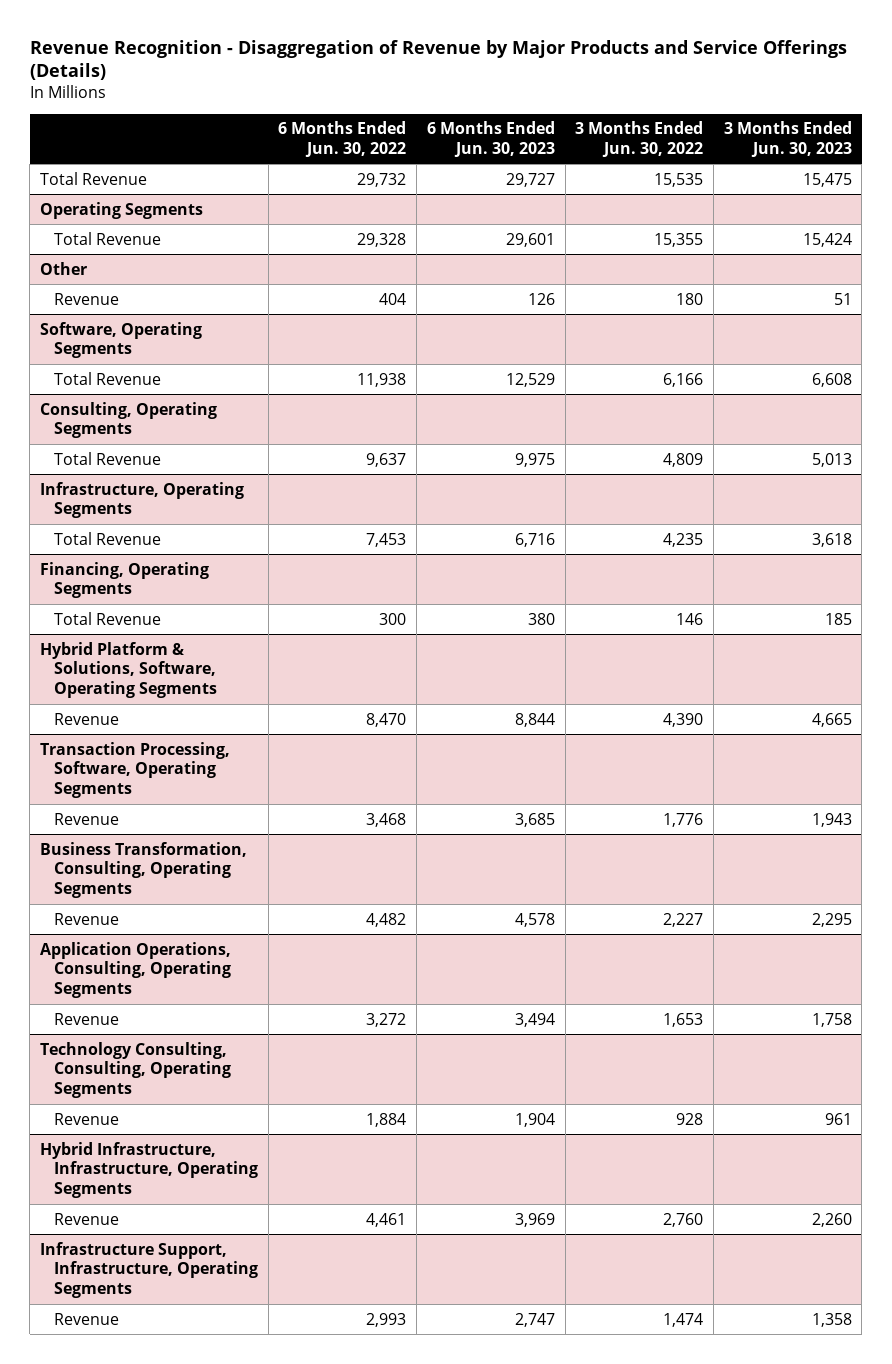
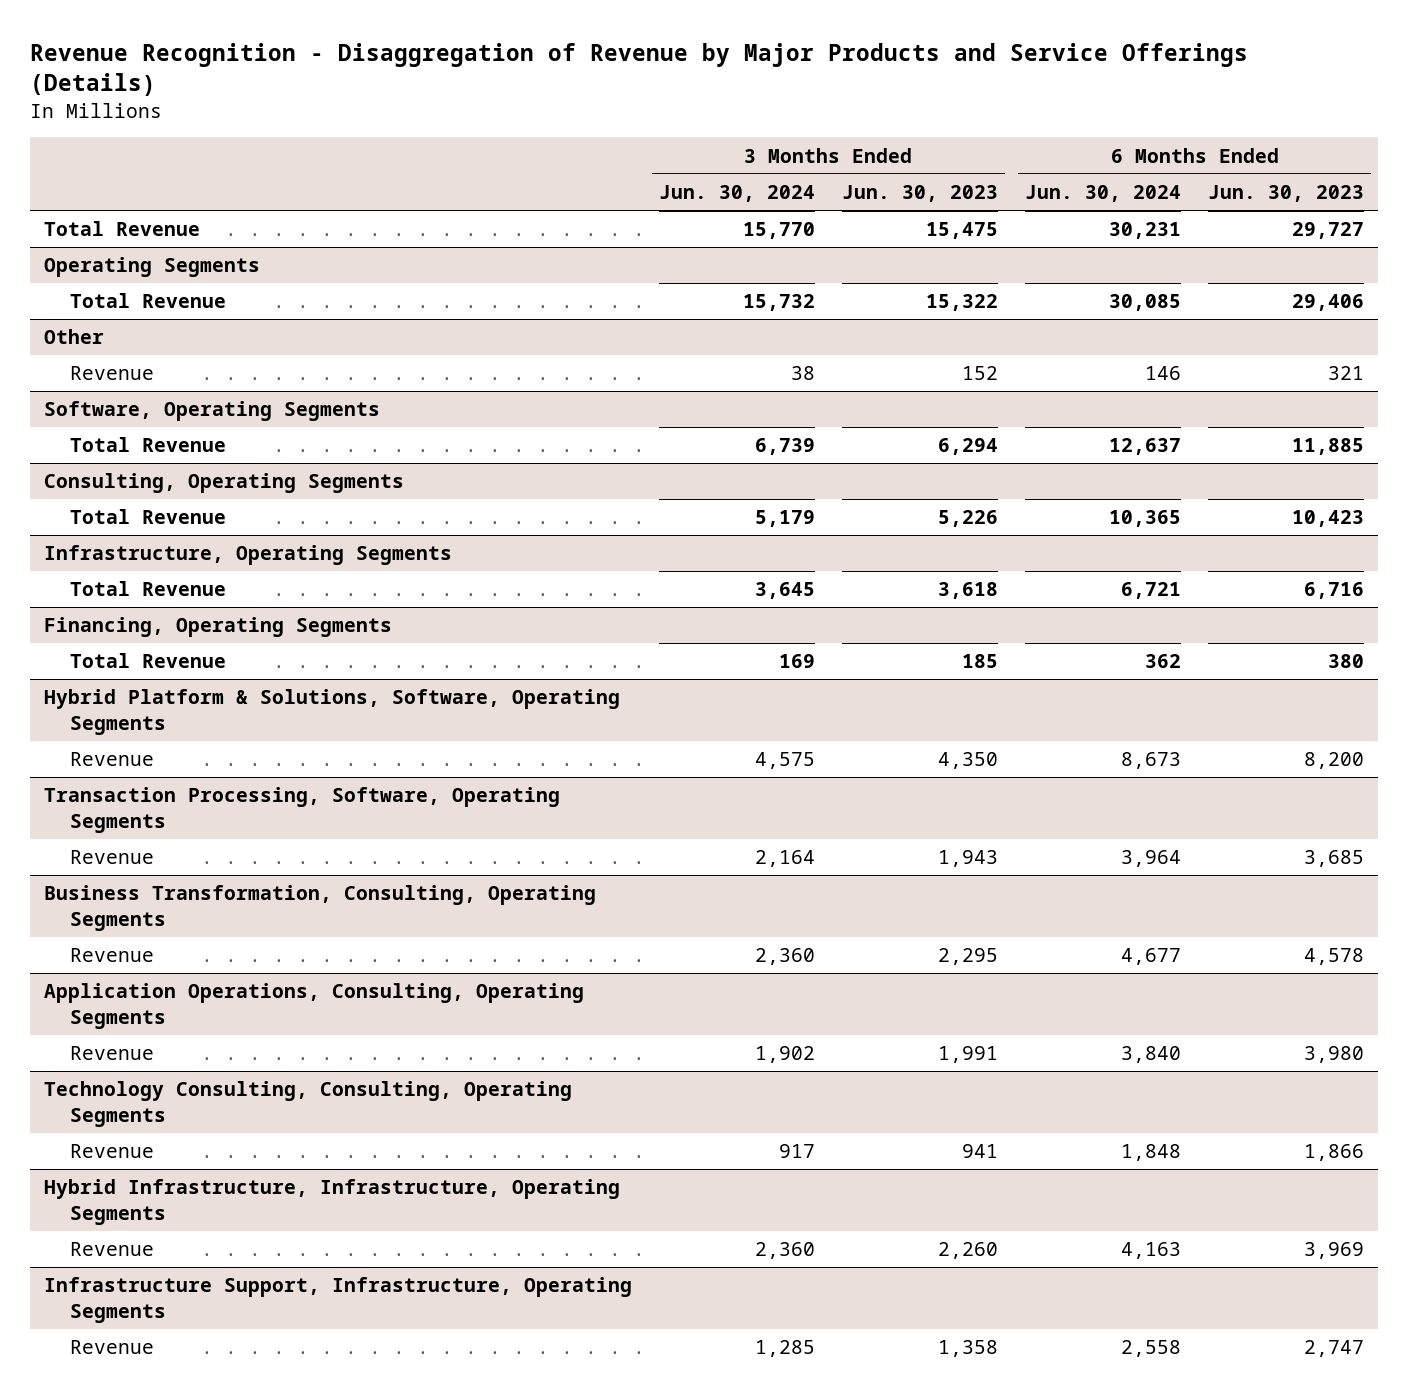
[278,121,407,157] 6 Months Ended Jun. 30, 2022 -> none
[575,121,704,157] 3 Months Ended Jun. 30, 2022 -> none
none -> [658,185,815,203] Jun. 30, 2024
none -> [1025,185,1182,203] Jun. 30, 2024
[505,232,555,247] 29,601 -> [1292,294,1365,312] 29,406
[802,232,852,247] 15,424 -> [925,294,998,312] 15,322
[527,292,555,305] 126 -> [1328,366,1365,381] 321
[833,292,852,305] 51 -> [961,366,998,381] 152
[505,372,555,387] 12,529 -> [1292,438,1365,456] 11,885
[811,372,852,387] 6,608 -> [937,438,998,456] 6,294
[514,452,555,467] 9,975 -> [1292,510,1365,528] 10,423
[811,452,852,467] 5,013 -> [937,510,998,528] 5,226
[514,712,555,727] 8,844 -> [1304,752,1365,770] 8,200
[811,712,852,727] 4,665 -> [937,752,998,770] 4,350
[514,1012,555,1027] 3,494 -> [1304,1046,1365,1064] 3,980
[811,1012,852,1027] 1,758 -> [937,1046,998,1064] 1,991
[514,1112,555,1127] 1,904 -> [1304,1144,1365,1162] 1,866
[824,1112,852,1125] 961 -> [961,1144,998,1159] 941

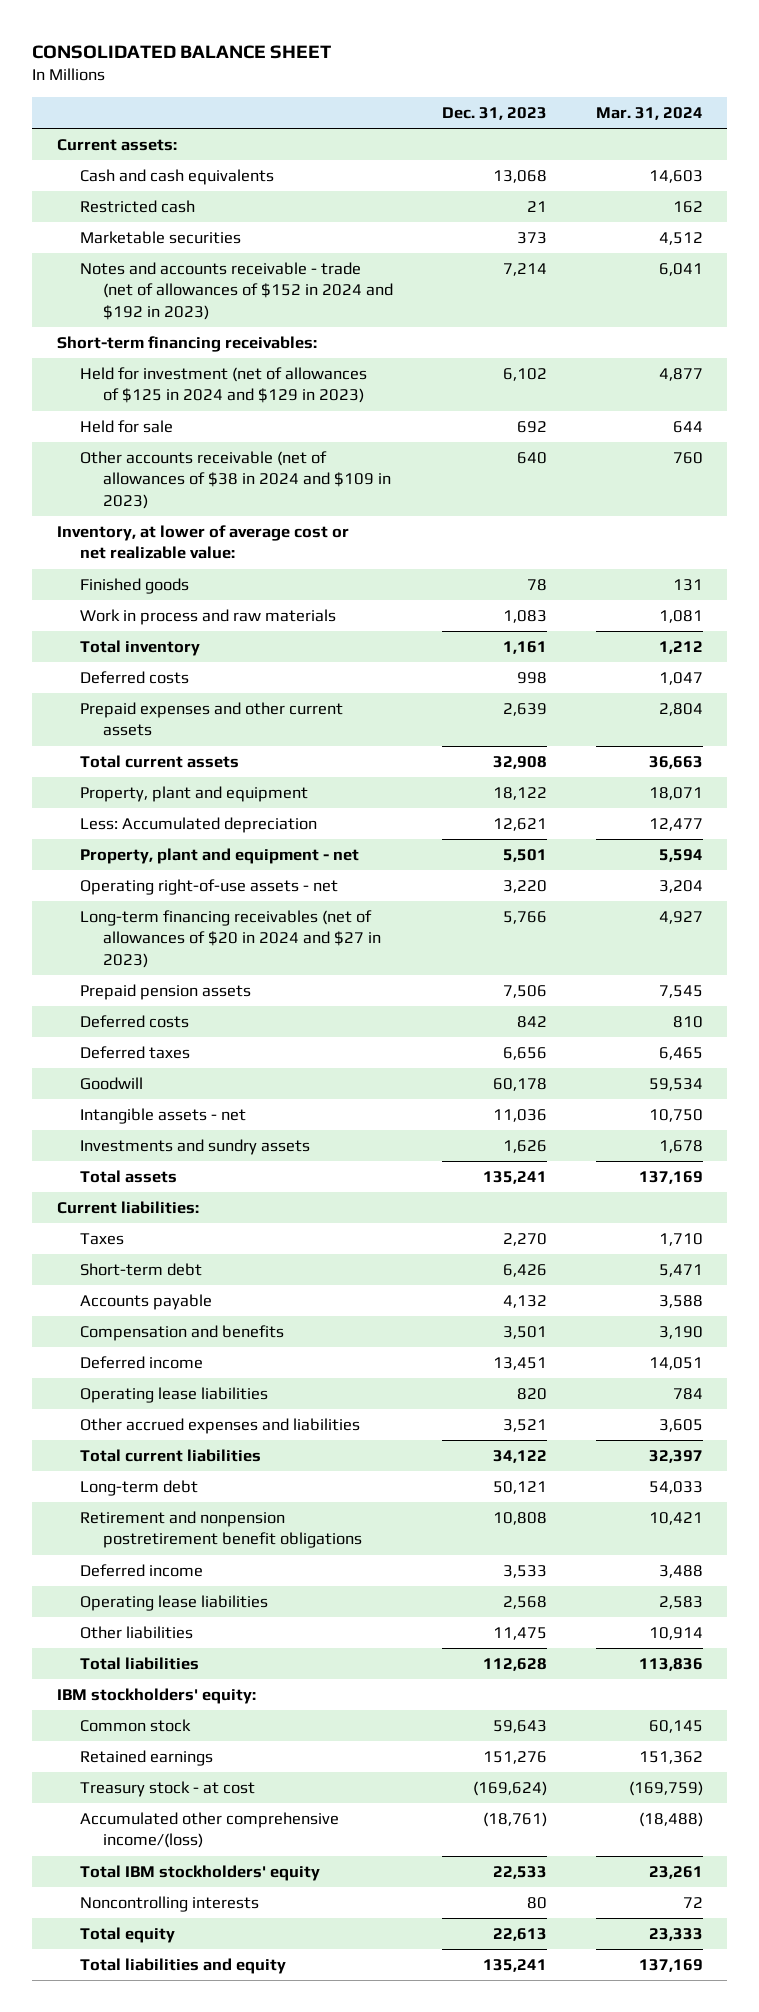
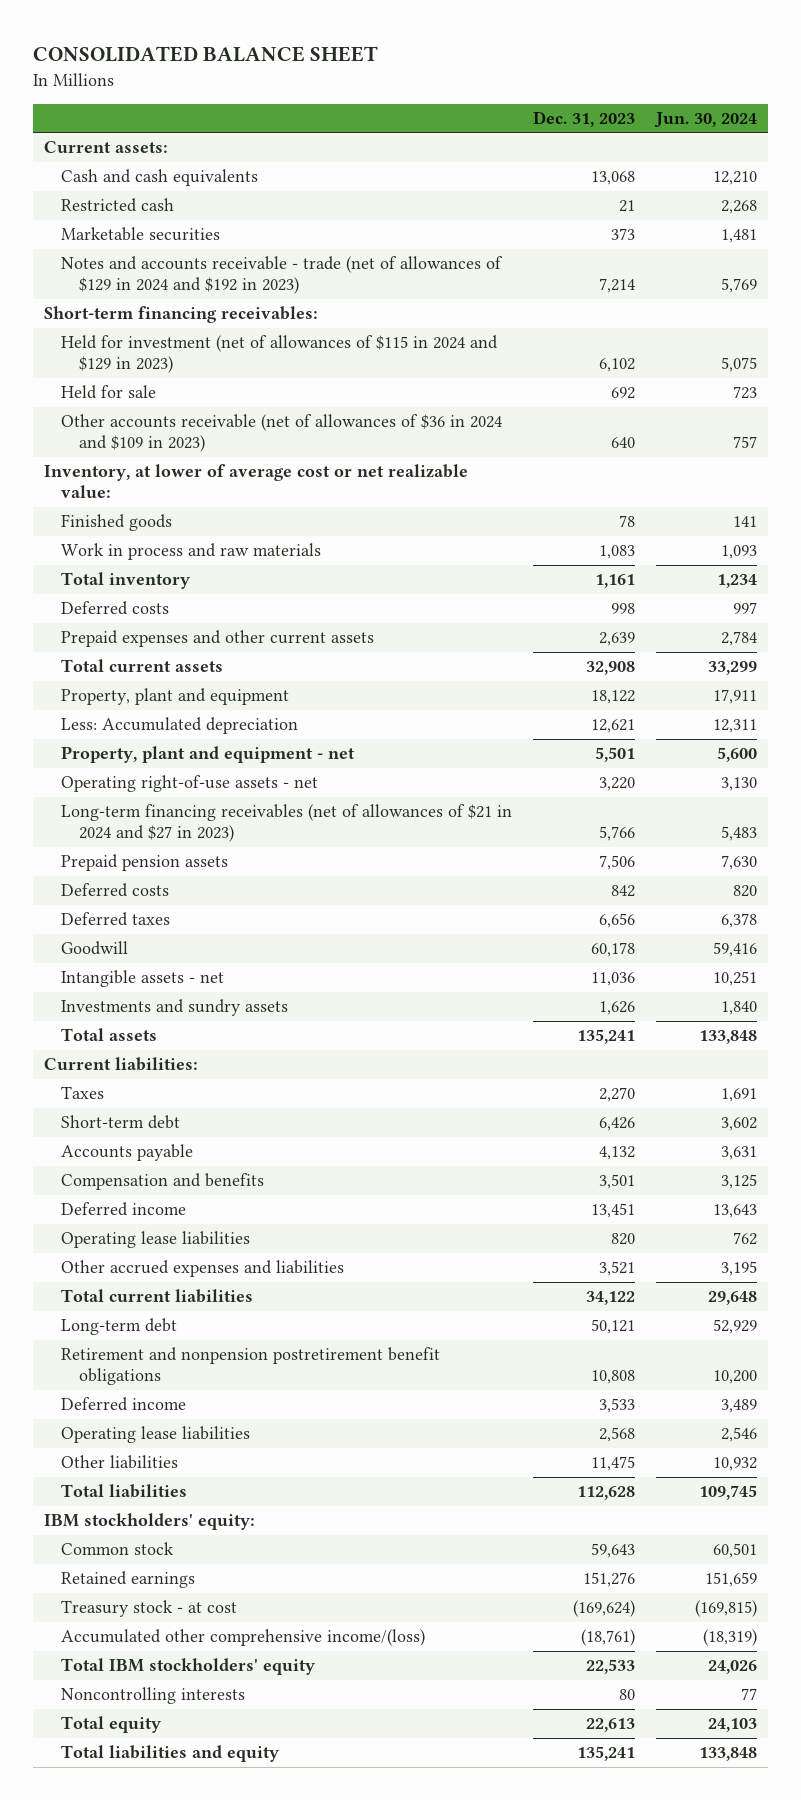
[595,106,703,120] Mar. 31, 2024 -> none
none -> [654,111,758,128] Jun. 30, 2024
[79,262,393,320] Notes and accounts receivable - trade (net of allowances of $152 in 2024 and $192 in 2023) -> [61,256,504,295] Notes and accounts receivable - trade (net of allowances of $129 in 2024 and $192 in 2023)
[79,367,367,404] Held for investment (net of allowances of $125 in 2024 and $129 in 2023) -> [61,335,499,374] Held for investment (net of allowances of $115 in 2024 and $129 in 2023)
[79,451,391,509] Other accounts receivable (net of allowances of $38 in 2024 and $109 in 2023) -> [61,414,503,453] Other accounts receivable (net of allowances of $36 in 2024 and $109 in 2023)
[79,910,381,968] Long-term financing receivables (net of allowances of $20 in 2024 and $27 in 2023) -> [61,804,513,843] Long-term financing receivables (net of allowances of $21 in 2024 and $27 in 2023)

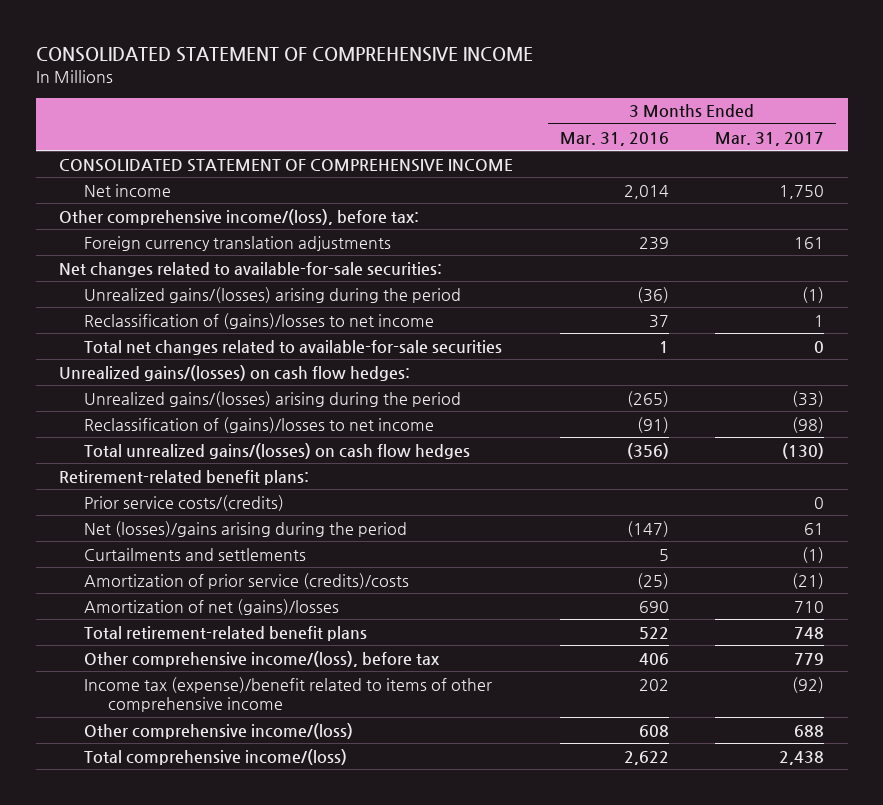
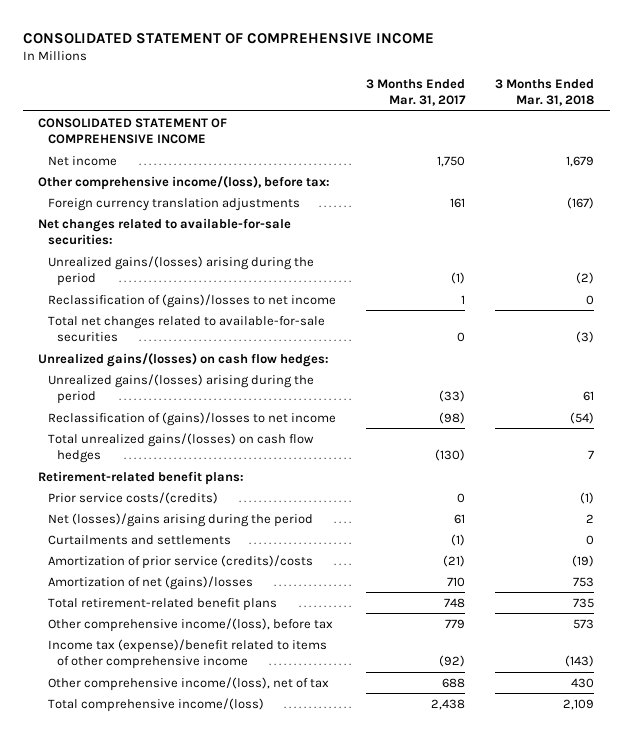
[559,131,669,146] Mar. 31, 2016 -> none
none -> [495,78,595,107] 3 Months Ended Mar. 31, 2018
[83,722,353,739] Other comprehensive income/(loss) -> [47,676,329,691] Other comprehensive income/(loss), net of tax

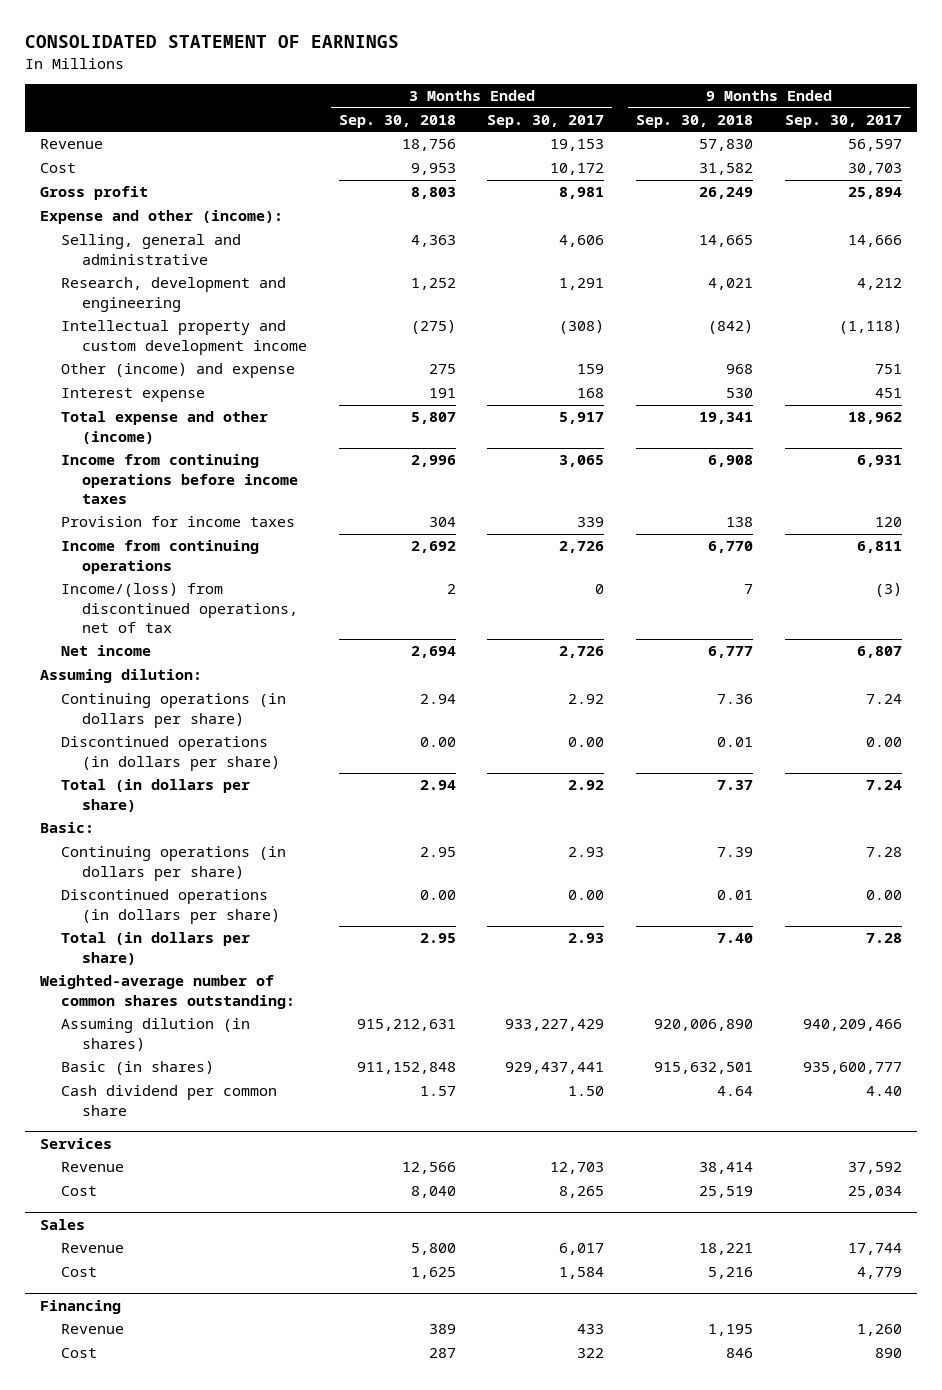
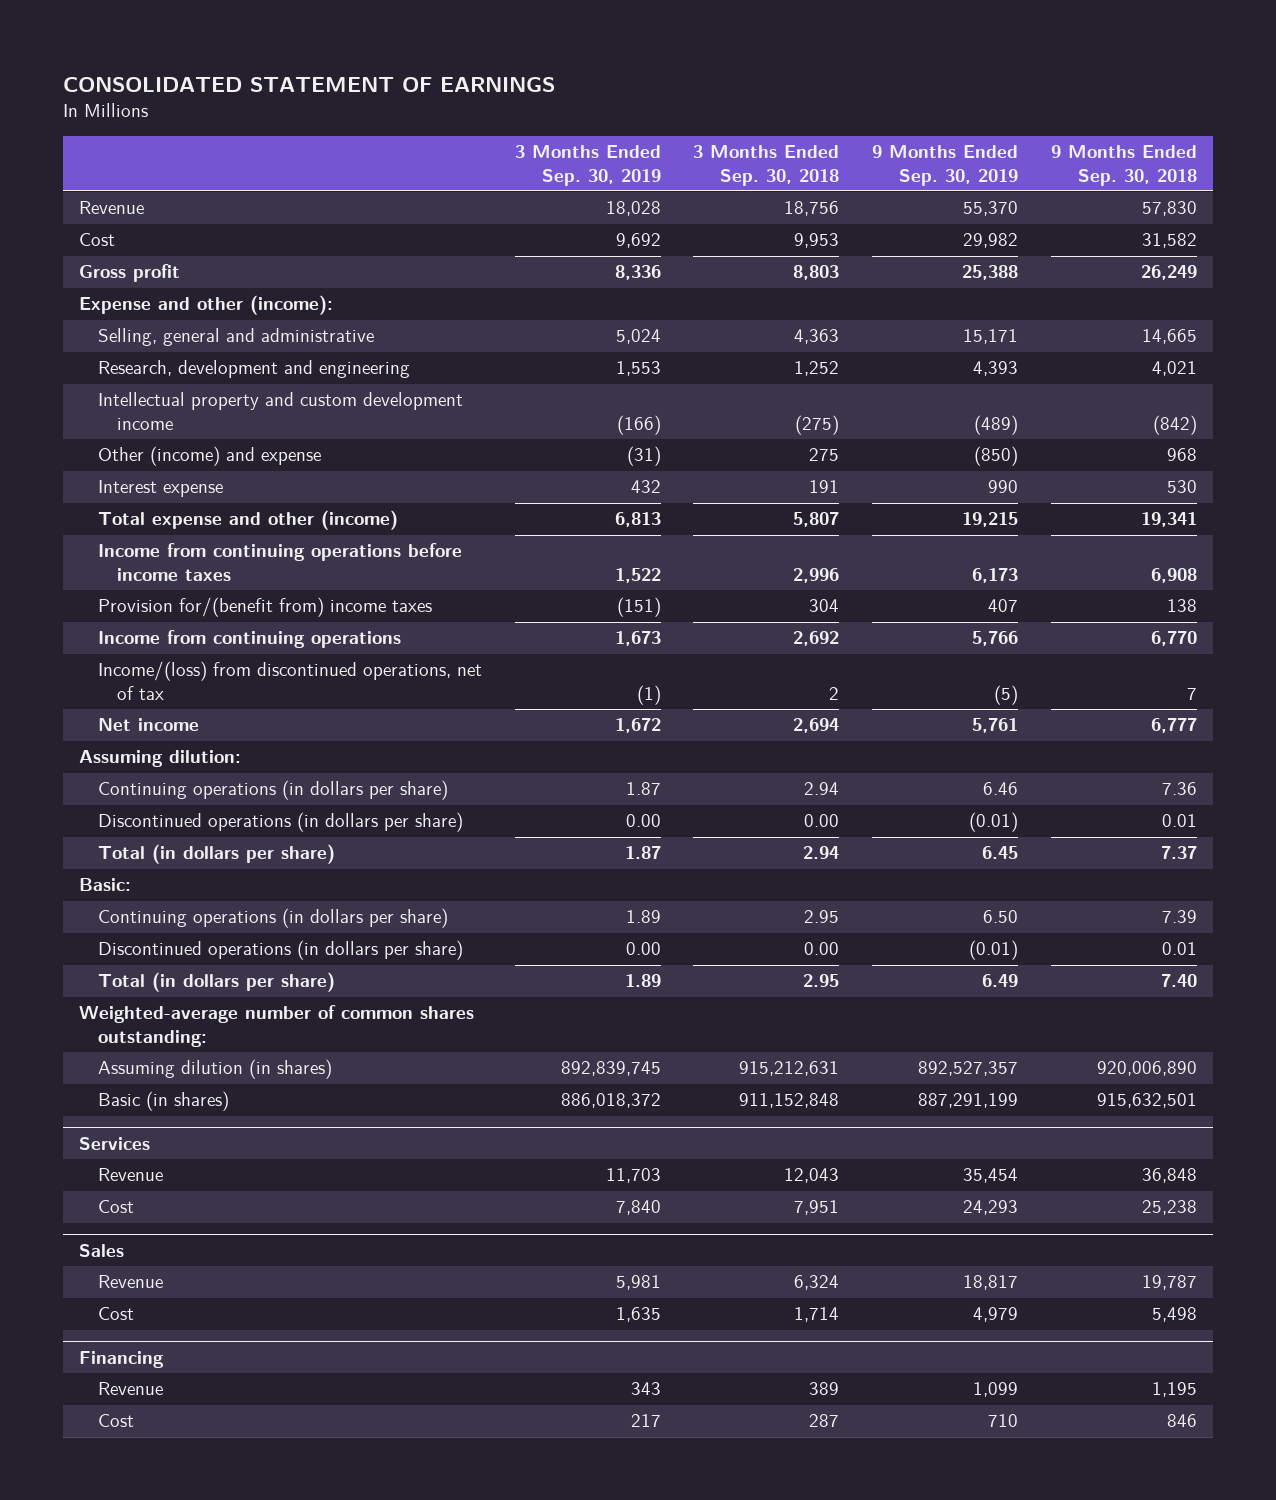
[487,114,605,128] Sep. 30, 2017 -> none
[784,114,902,128] Sep. 30, 2017 -> none
none -> [514,145,661,186] 3 Months Ended Sep. 30, 2019
none -> [872,145,1019,186] 9 Months Ended Sep. 30, 2019
[61,516,296,528] Provision for income taxes -> [98,597,433,618] Provision for/(benefit from) income taxes
[61,1085,278,1116] Cash dividend per common share -> none
[401,1162,456,1175] 12,566 -> [784,1168,840,1184] 12,043
[698,1162,753,1175] 38,414 -> [1141,1168,1197,1184] 36,848
[410,1186,456,1199] 8,040 -> [794,1200,840,1216] 7,951
[698,1186,753,1199] 25,519 -> [1141,1200,1197,1216] 25,238
[410,1243,456,1256] 5,800 -> [794,1275,840,1291] 6,324
[698,1243,753,1256] 18,221 -> [1141,1275,1197,1291] 19,787
[410,1267,456,1280] 1,625 -> [794,1307,840,1323] 1,714
[707,1267,753,1280] 5,216 -> [1151,1307,1197,1323] 5,498

